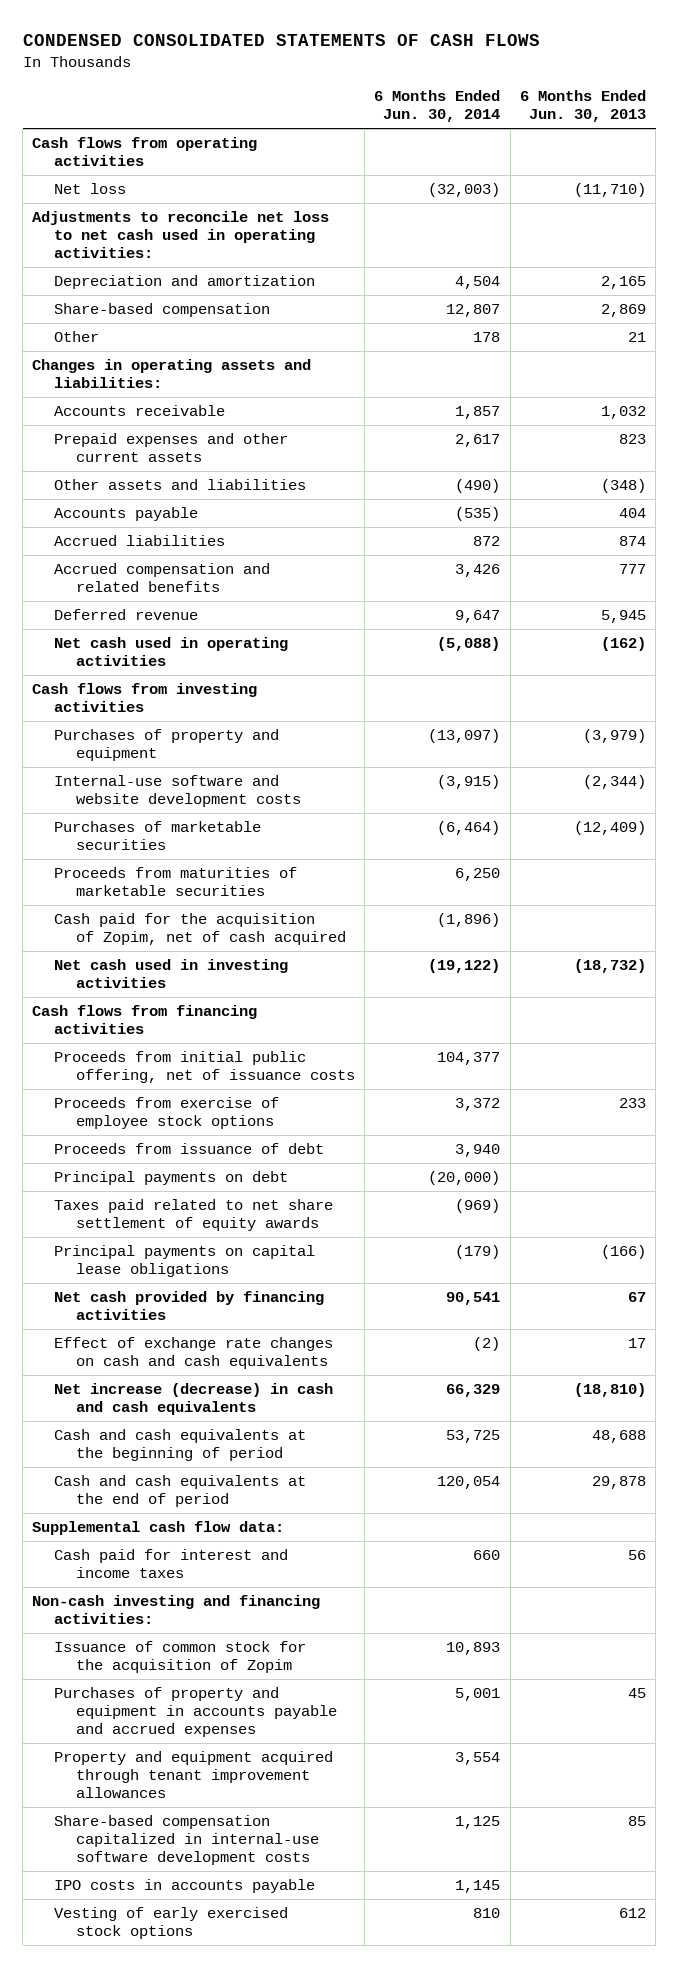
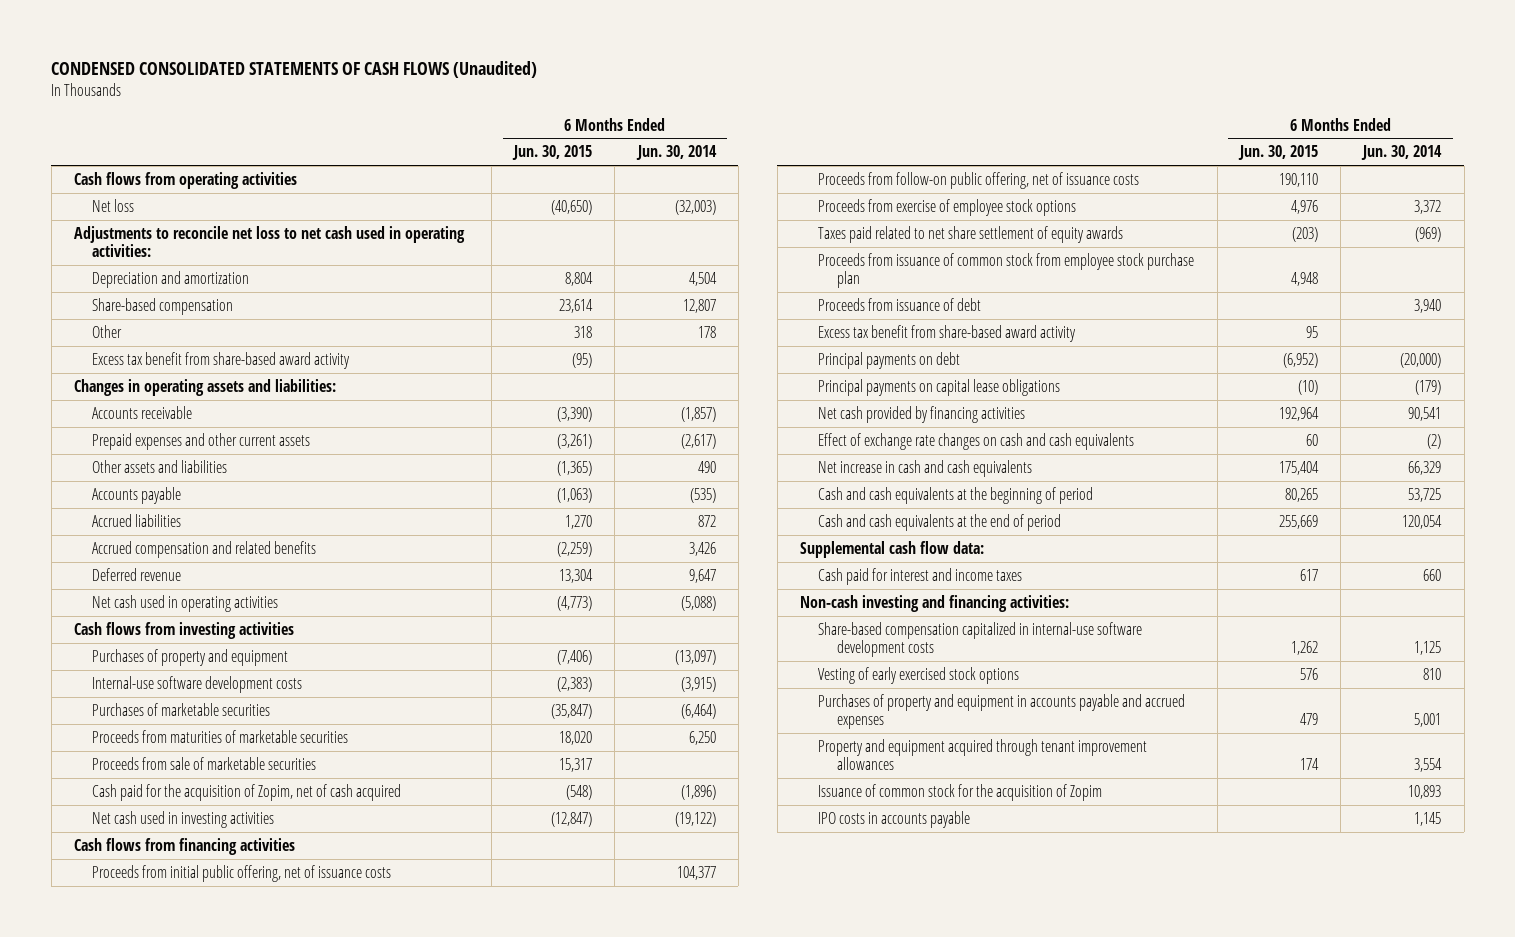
[22,34,540,47] CONDENSED CONSOLIDATED STATEMENTS OF CASH FLOWS -> [51,61,538,79] CONDENSED CONSOLIDATED STATEMENTS OF CASH FLOWS (Unaudited)
[520,90,647,123] 6 Months Ended Jun. 30, 2013 -> none
none -> [511,145,592,161] Jun. 30, 2015
none -> [92,351,351,369] Excess tax benefit from share-based award activity
[455,406,501,420] 1,857 -> [680,406,716,422] (1,857)
[455,434,501,448] 2,617 -> [680,433,716,449] (2,617)
[455,479,501,494] (490) -> [697,460,716,473] 490
[54,775,301,808] Internal-use software and website development costs -> [92,675,303,693] Internal-use software development costs
none -> [92,756,317,770] Proceeds from sale of marketable securities
none -> [818,171,1140,189] Proceeds from follow-on public offering, net of issuance costs
[54,1199,334,1232] Taxes paid related to net share settlement of equity awards -> [818,225,1124,243] Taxes paid related to net share settlement of equity awards
none -> [818,252,1195,288] Proceeds from issuance of common stock from employee stock purchase plan
none -> [818,324,1077,342] Excess tax benefit from share-based award activity
[54,1383,334,1416] Net increase (decrease) in cash and cash equivalents -> [818,459,1033,477] Net increase in cash and cash equivalents
[54,1815,319,1866] Share-based compensation capitalized in internal-use software development costs -> [818,621,1143,657] Share-based compensation capitalized in internal-use software development costs
[54,1907,289,1940] Vesting of early exercised stock options -> [818,666,1020,684] Vesting of early exercised stock options
[54,1641,307,1674] Issuance of common stock for the acquisition of Zopim -> [818,783,1103,801] Issuance of common stock for the acquisition of Zopim

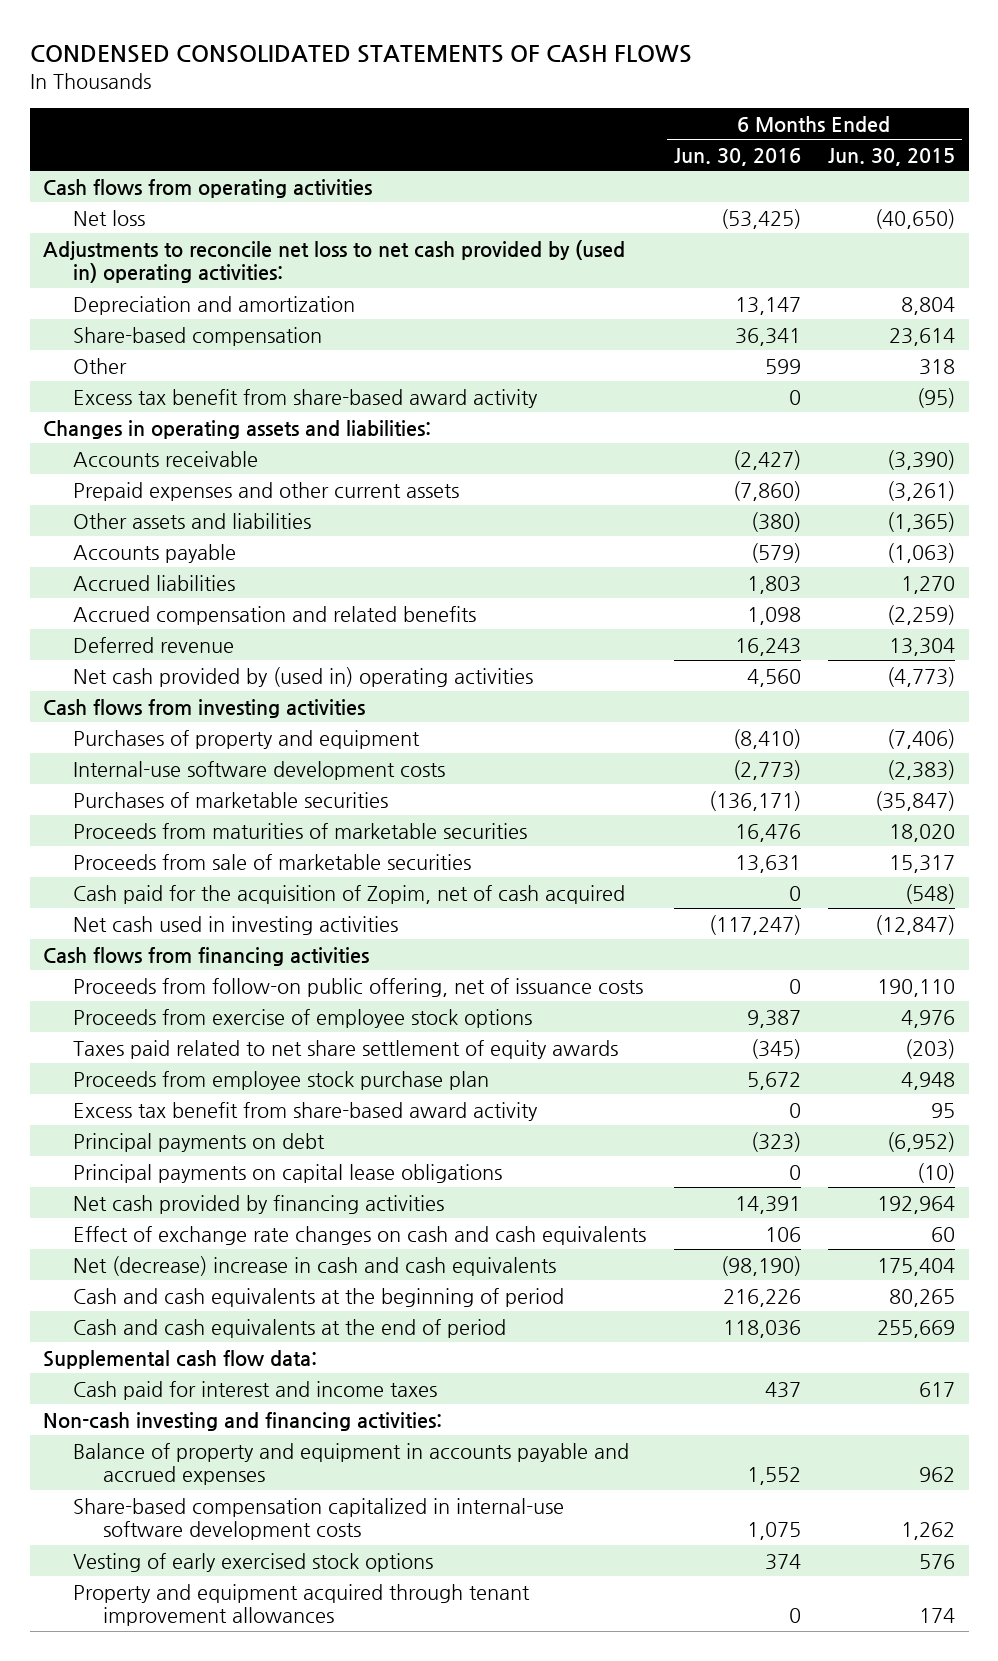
[51,61,538,79] CONDENSED CONSOLIDATED STATEMENTS OF CASH FLOWS (Unaudited) -> [29,44,692,63] CONDENSED CONSOLIDATED STATEMENTS OF CASH FLOWS
[635,145,717,161] Jun. 30, 2014 -> none
none -> [673,147,801,166] Jun. 30, 2016
[74,225,466,257] Adjustments to reconcile net loss to net cash used in operating activities: -> [43,239,626,284] Adjustments to reconcile net loss to net cash provided by (used in) operating activities:
[92,594,279,612] Net cash used in operating activities -> [73,666,534,687] Net cash provided by (used in) operating activities
[92,864,392,882] Proceeds from initial public offering, net of issuance costs -> none
[818,297,982,311] Proceeds from issuance of debt -> none
[818,252,1195,288] Proceeds from issuance of common stock from employee stock purchase plan -> [73,1070,490,1090] Proceeds from employee stock purchase plan
[818,459,1033,477] Net increase in cash and cash equivalents -> [73,1255,557,1276] Net (decrease) increase in cash and cash equivalents
none -> [73,1442,630,1486] Balance of property and equipment in accounts payable and accrued expenses
[818,693,1186,729] Purchases of property and equipment in accounts payable and accrued expenses -> none
[818,783,1103,801] Issuance of common stock for the acquisition of Zopim -> none
[818,810,971,828] IPO costs in accounts payable -> none

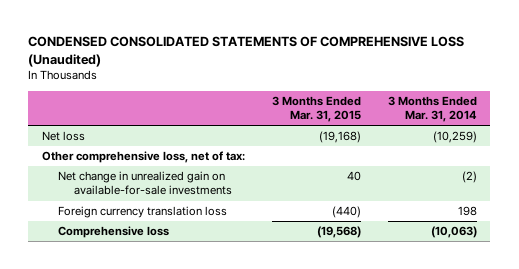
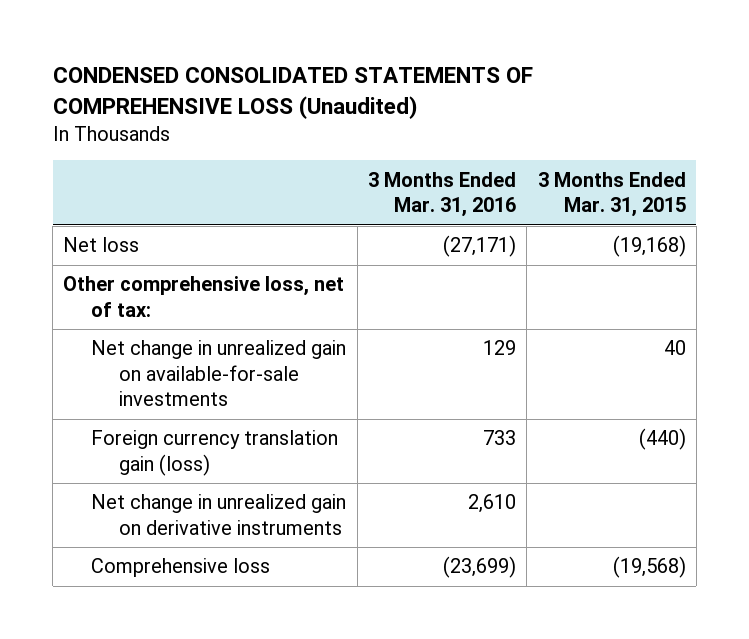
[387,95,477,123] 3 Months Ended Mar. 31, 2014 -> none
none -> [367,171,516,218] 3 Months Ended Mar. 31, 2016
[57,206,227,219] Foreign currency translation loss -> [91,430,339,476] Foreign currency translation gain (loss)
none -> [91,494,347,535] Net change in unrealized gain on derivative instruments

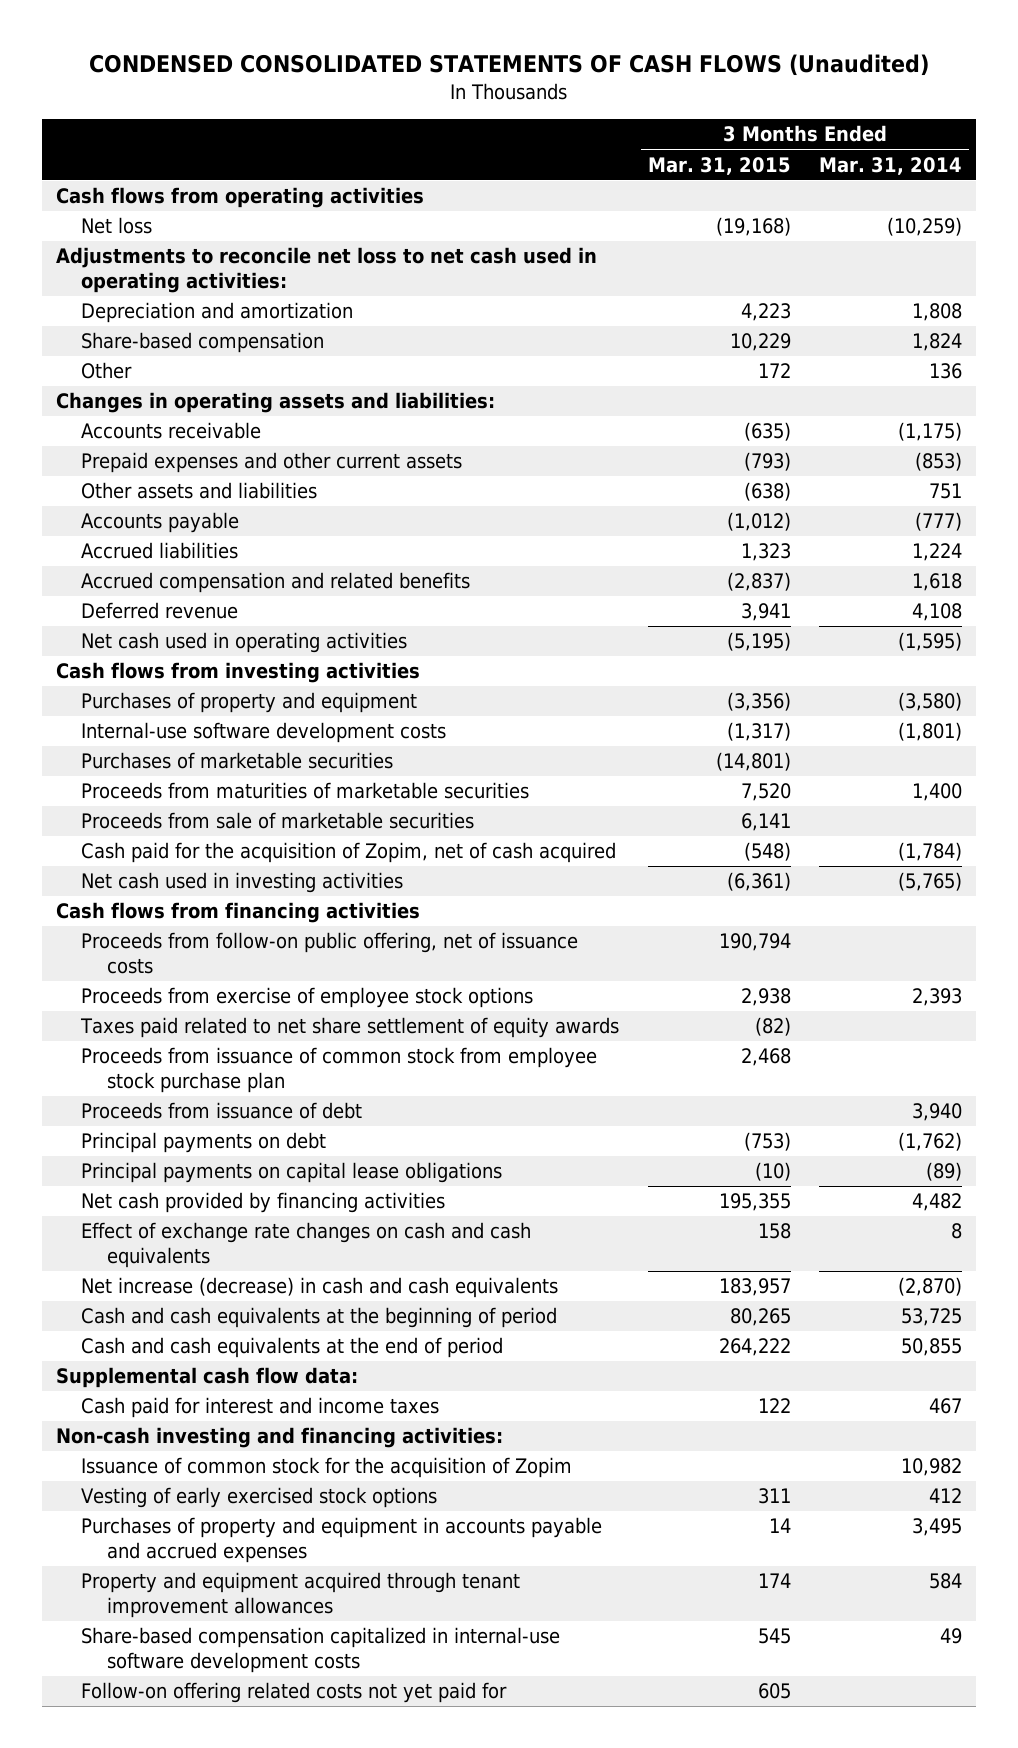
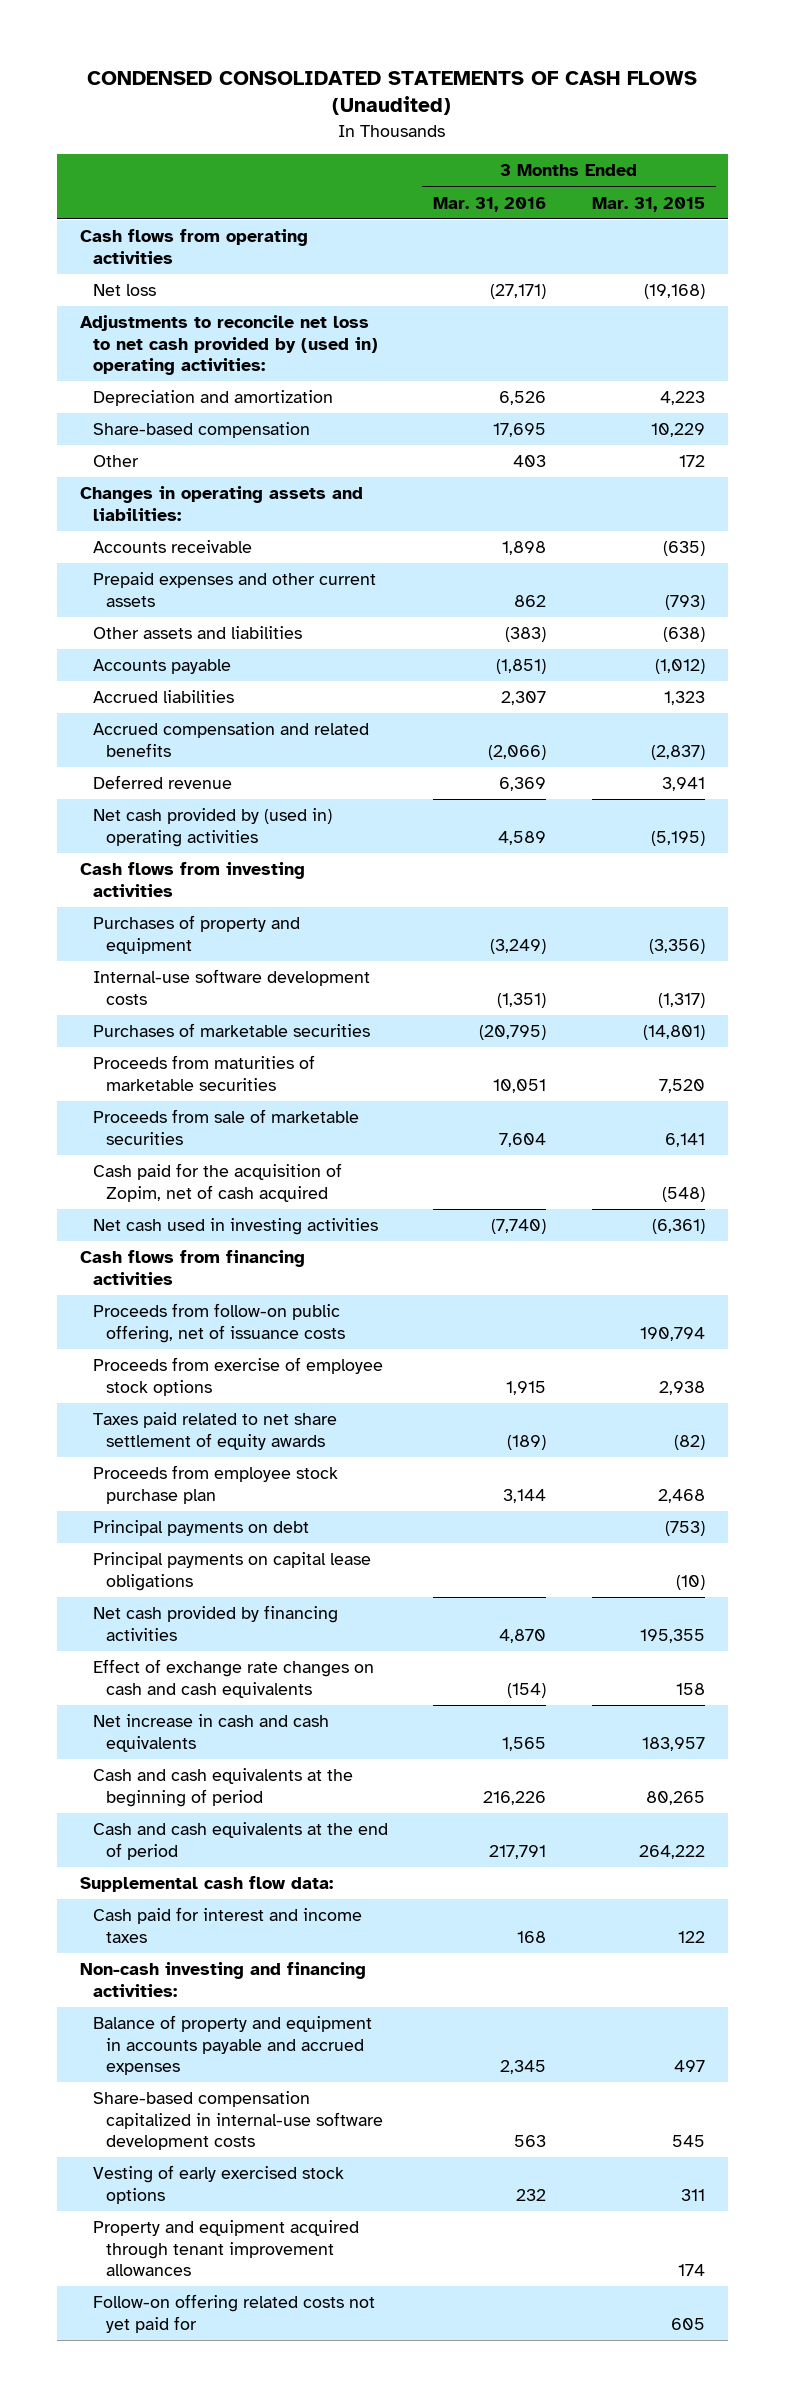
[818,156,962,175] Mar. 31, 2014 -> none
none -> [433,196,547,212] Mar. 31, 2016
[55,247,597,293] Adjustments to reconcile net loss to net cash used in operating activities: -> [79,315,378,376] Adjustments to reconcile net loss to net cash provided by (used in) operating activities:
[81,632,408,654] Net cash used in operating activities -> [92,808,332,847] Net cash provided by (used in) operating activities
[81,1102,363,1120] Proceeds from issuance of debt -> none
[81,1047,598,1093] Proceeds from issuance of common stock from employee stock purchase plan -> [92,1465,338,1504] Proceeds from employee stock purchase plan
[81,1277,559,1299] Net increase (decrease) in cash and cash equivalents -> [92,1714,329,1752] Net increase in cash and cash equivalents
[81,1457,573,1479] Issuance of common stock for the acquisition of Zopim -> none
none -> [92,2015,372,2076] Balance of property and equipment in accounts payable and accrued expenses
[81,1627,561,1673] Share-based compensation capitalized in internal-use software development costs -> [92,2091,383,2151] Share-based compensation capitalized in internal-use software development costs
[81,1517,603,1563] Purchases of property and equipment in accounts payable and accrued expenses -> none

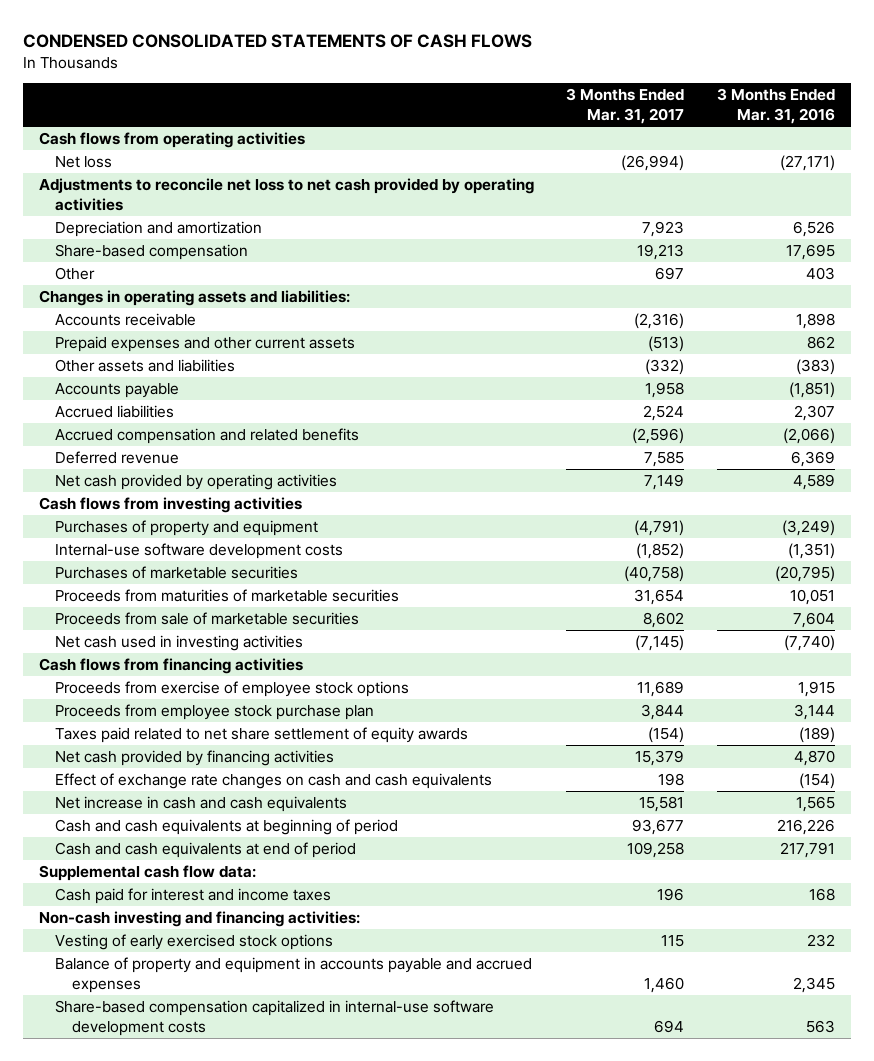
[87,70,698,116] CONDENSED CONSOLIDATED STATEMENTS OF CASH FLOWS (Unaudited) -> [22,33,532,48] CONDENSED CONSOLIDATED STATEMENTS OF CASH FLOWS
[591,196,705,212] Mar. 31, 2015 -> none
none -> [566,88,685,124] 3 Months Ended Mar. 31, 2017
[79,315,378,376] Adjustments to reconcile net loss to net cash provided by (used in) operating activities: -> [39,178,535,211] Adjustments to reconcile net loss to net cash provided by operating activities
[92,808,332,847] Net cash provided by (used in) operating activities -> [55,474,338,491] Net cash provided by operating activities
[92,1163,342,1202] Cash paid for the acquisition of Zopim, net of cash acquired -> none
[92,1303,345,1343] Proceeds from follow-on public offering, net of issuance costs -> none
[92,1520,309,1537] Principal payments on debt -> none
[92,1552,371,1591] Principal payments on capital lease obligations -> none
[92,1412,337,1450] Taxes paid related to net share settlement of equity awards -> [55,727,469,744] Taxes paid related to net share settlement of equity awards
[92,1768,353,1807] Cash and cash equivalents at the beginning of period -> [55,819,399,836] Cash and cash equivalents at beginning of period
[92,1822,388,1860] Cash and cash equivalents at the end of period -> [55,842,357,859] Cash and cash equivalents at end of period
[92,2165,344,2204] Vesting of early exercised stock options -> [55,934,334,951] Vesting of early exercised stock options
[92,2220,359,2277] Property and equipment acquired through tenant improvement allowances -> none
[92,2294,375,2333] Follow-on offering related costs not yet paid for -> none

